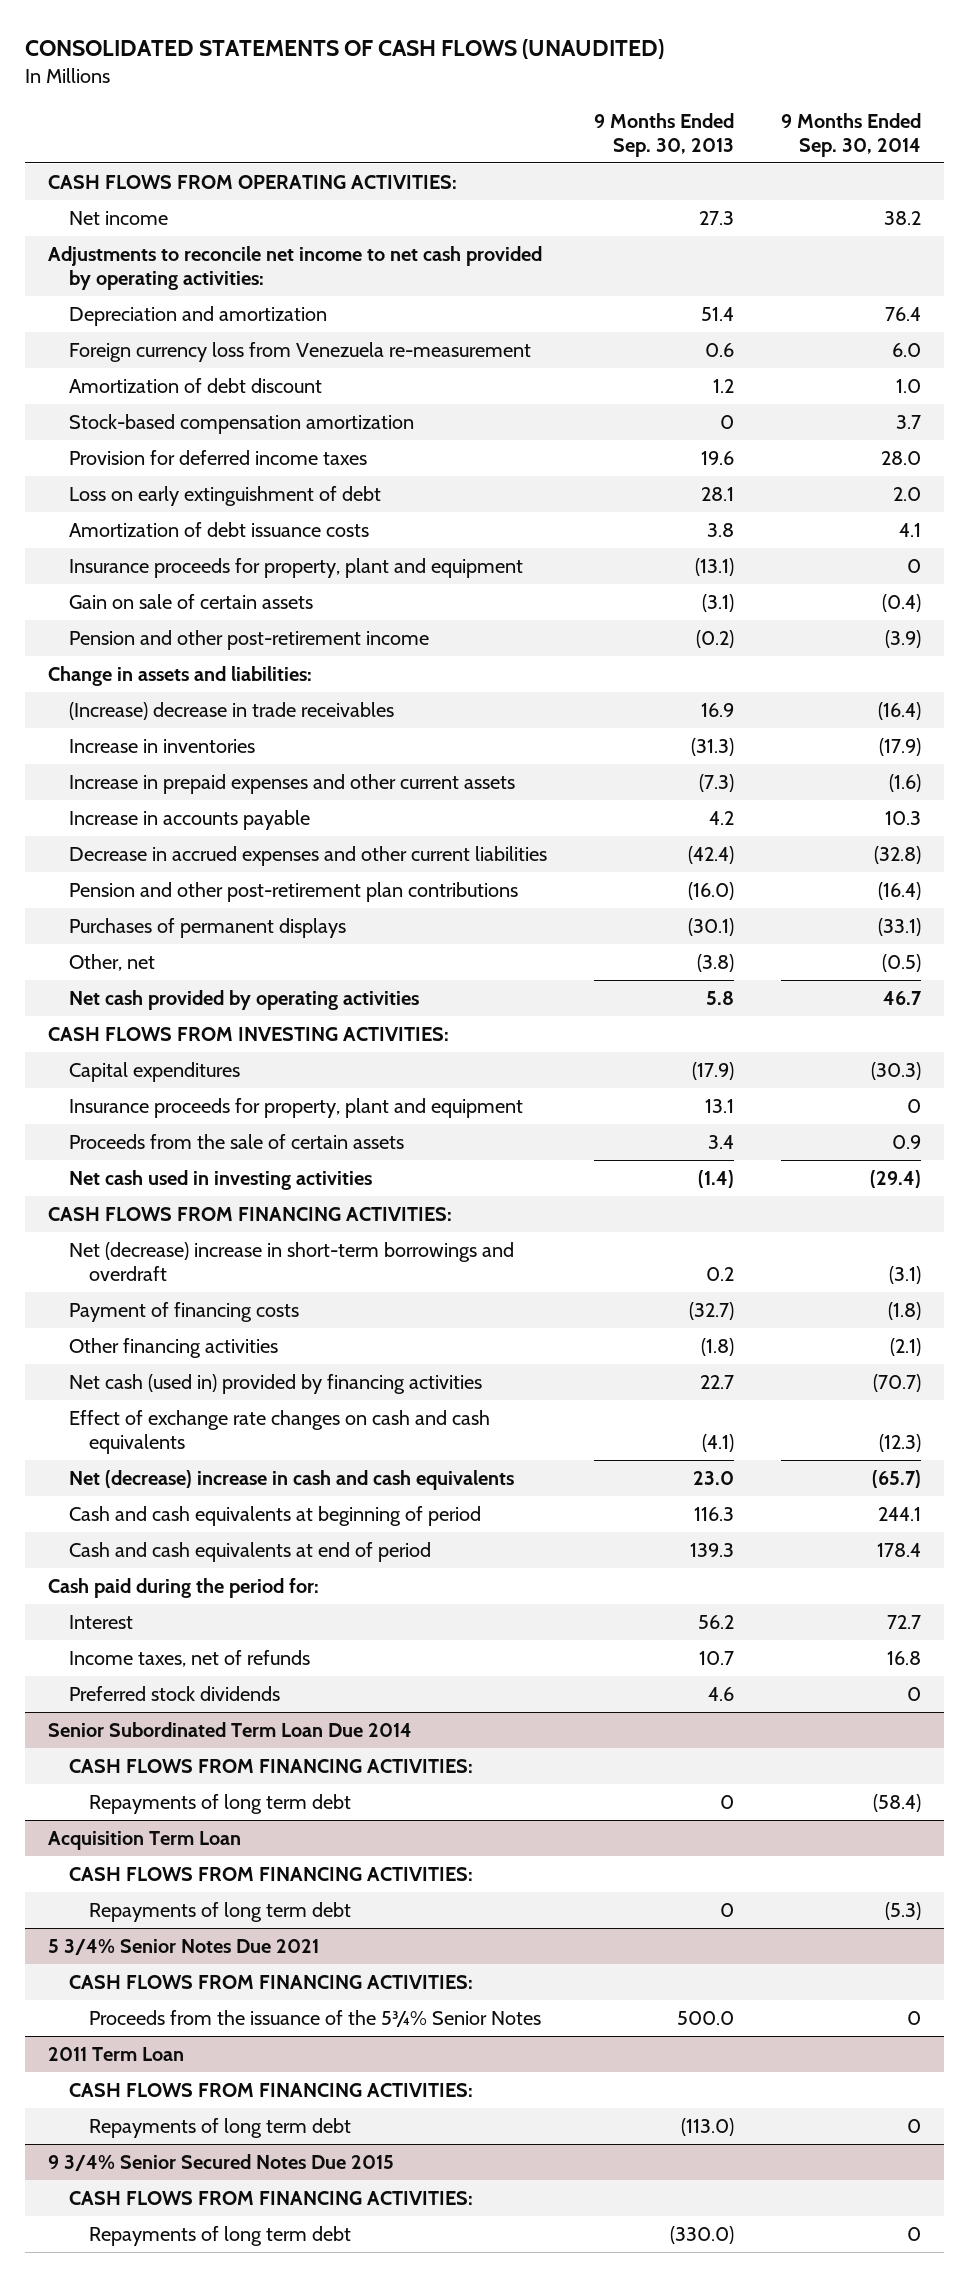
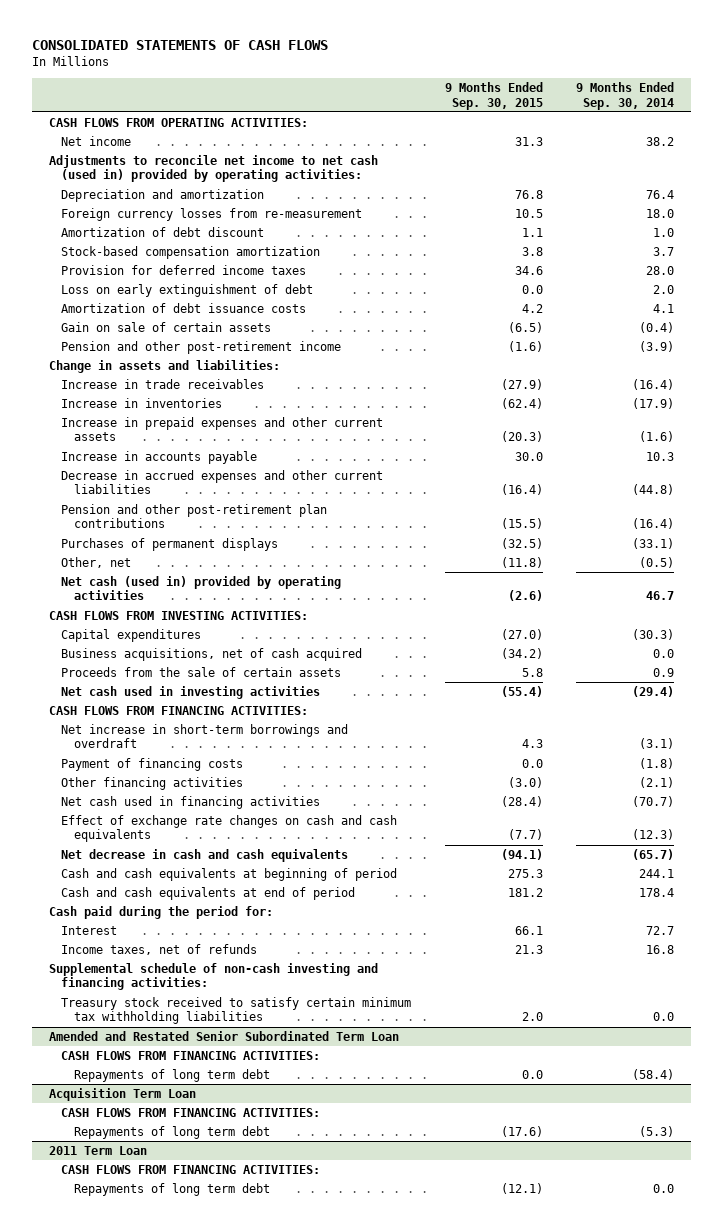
[24,38,664,59] CONSOLIDATED STATEMENTS OF CASH FLOWS (UNAUDITED) -> [31,40,328,51] CONSOLIDATED STATEMENTS OF CASH FLOWS
[593,112,734,157] 9 Months Ended Sep. 30, 2013 -> none
none -> [444,82,543,110] 9 Months Ended Sep. 30, 2015
[48,246,543,291] Adjustments to reconcile net income to net cash provided by operating activities: -> [48,155,378,183] Adjustments to reconcile net income to net cash (used in) provided by operating activities:
[68,342,531,363] Foreign currency loss from Venezuela re-measurement -> [61,208,363,222] Foreign currency losses from re-measurement
[891,343,921,358] 6.0 -> [646,209,675,219] 18.0
[68,558,523,579] Insurance proceeds for property, plant and equipment -> none
[68,702,394,721] (Increase) decrease in trade receivables -> [61,379,265,390] Increase in trade receivables
[873,846,921,865] (32.8) -> [632,484,675,496] (44.8)
[68,990,419,1011] Net cash provided by operating activities -> [61,576,342,601] Net cash (used in) provided by operating activities
[68,1098,523,1119] Insurance proceeds for property, plant and equipment -> none
none -> [61,648,363,662] Business acquisitions, net of cash acquired
[68,1242,514,1282] Net (decrease) increase in short-term borrowings and overdraft -> [61,724,349,749] Net increase in short-term borrowings and overdraft
[68,1374,482,1395] Net cash (used in) provided by financing activities -> [61,796,321,810] Net cash used in financing activities
[68,1470,514,1491] Net (decrease) increase in cash and cash equivalents -> [61,849,349,863] Net decrease in cash and cash equivalents
[68,1686,280,1702] Preferred stock dividends -> none
[48,1722,413,1738] Senior Subordinated Term Loan Due 2014 -> none
none -> [48,963,378,991] Supplemental schedule of non-cash investing and financing activities:
none -> [61,997,412,1025] Treasury stock received to satisfy certain minimum tax withholding liabilities
none -> [48,1031,399,1042] Amended and Restated Senior Subordinated Term Loan
[48,1939,320,1956] 5 3/4% Senior Notes Due 2021 -> none
[68,1975,473,1990] CASH FLOWS FROM FINANCING ACTIVITIES: -> none
[89,2010,542,2028] Proceeds from the issuance of the 5¾% Senior Notes -> none
[48,2154,395,2172] 9 3/4% Senior Secured Notes Due 2015 -> none
[68,2191,473,2206] CASH FLOWS FROM FINANCING ACTIVITIES: -> none
[89,2226,352,2247] Repayments of long term debt -> none
[906,2119,921,2134] 0 -> [653,1184,675,1194] 0.0

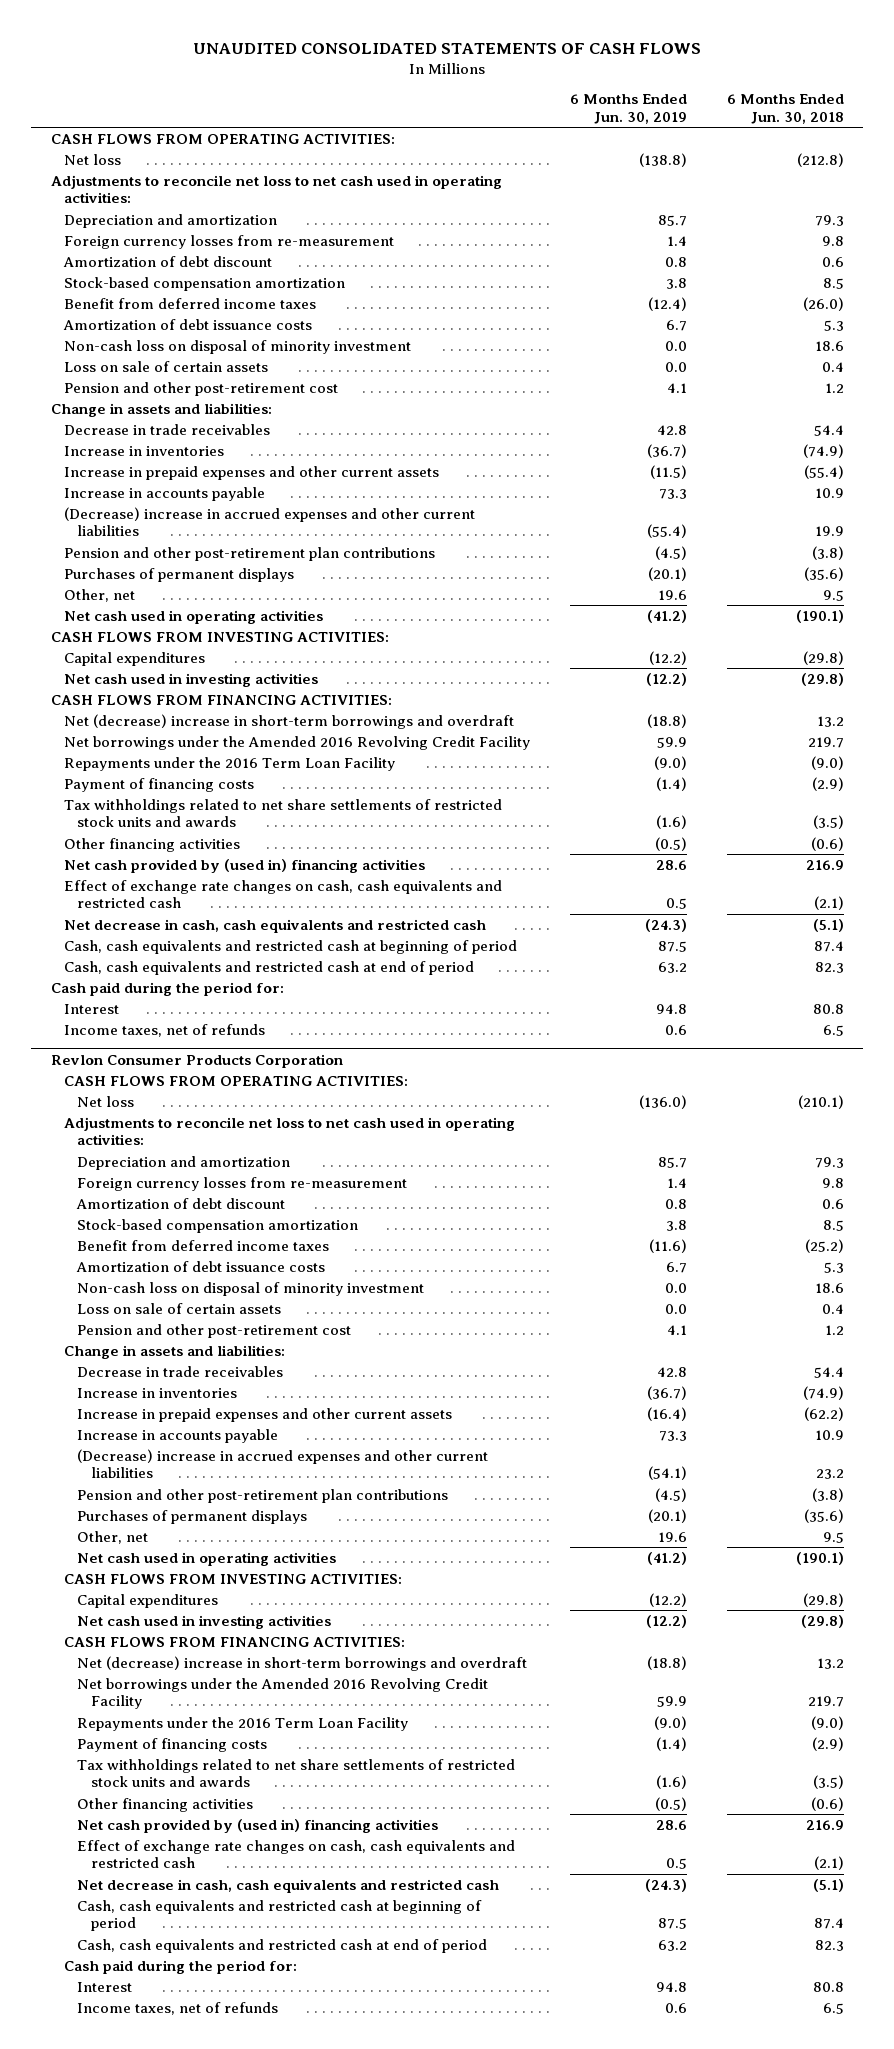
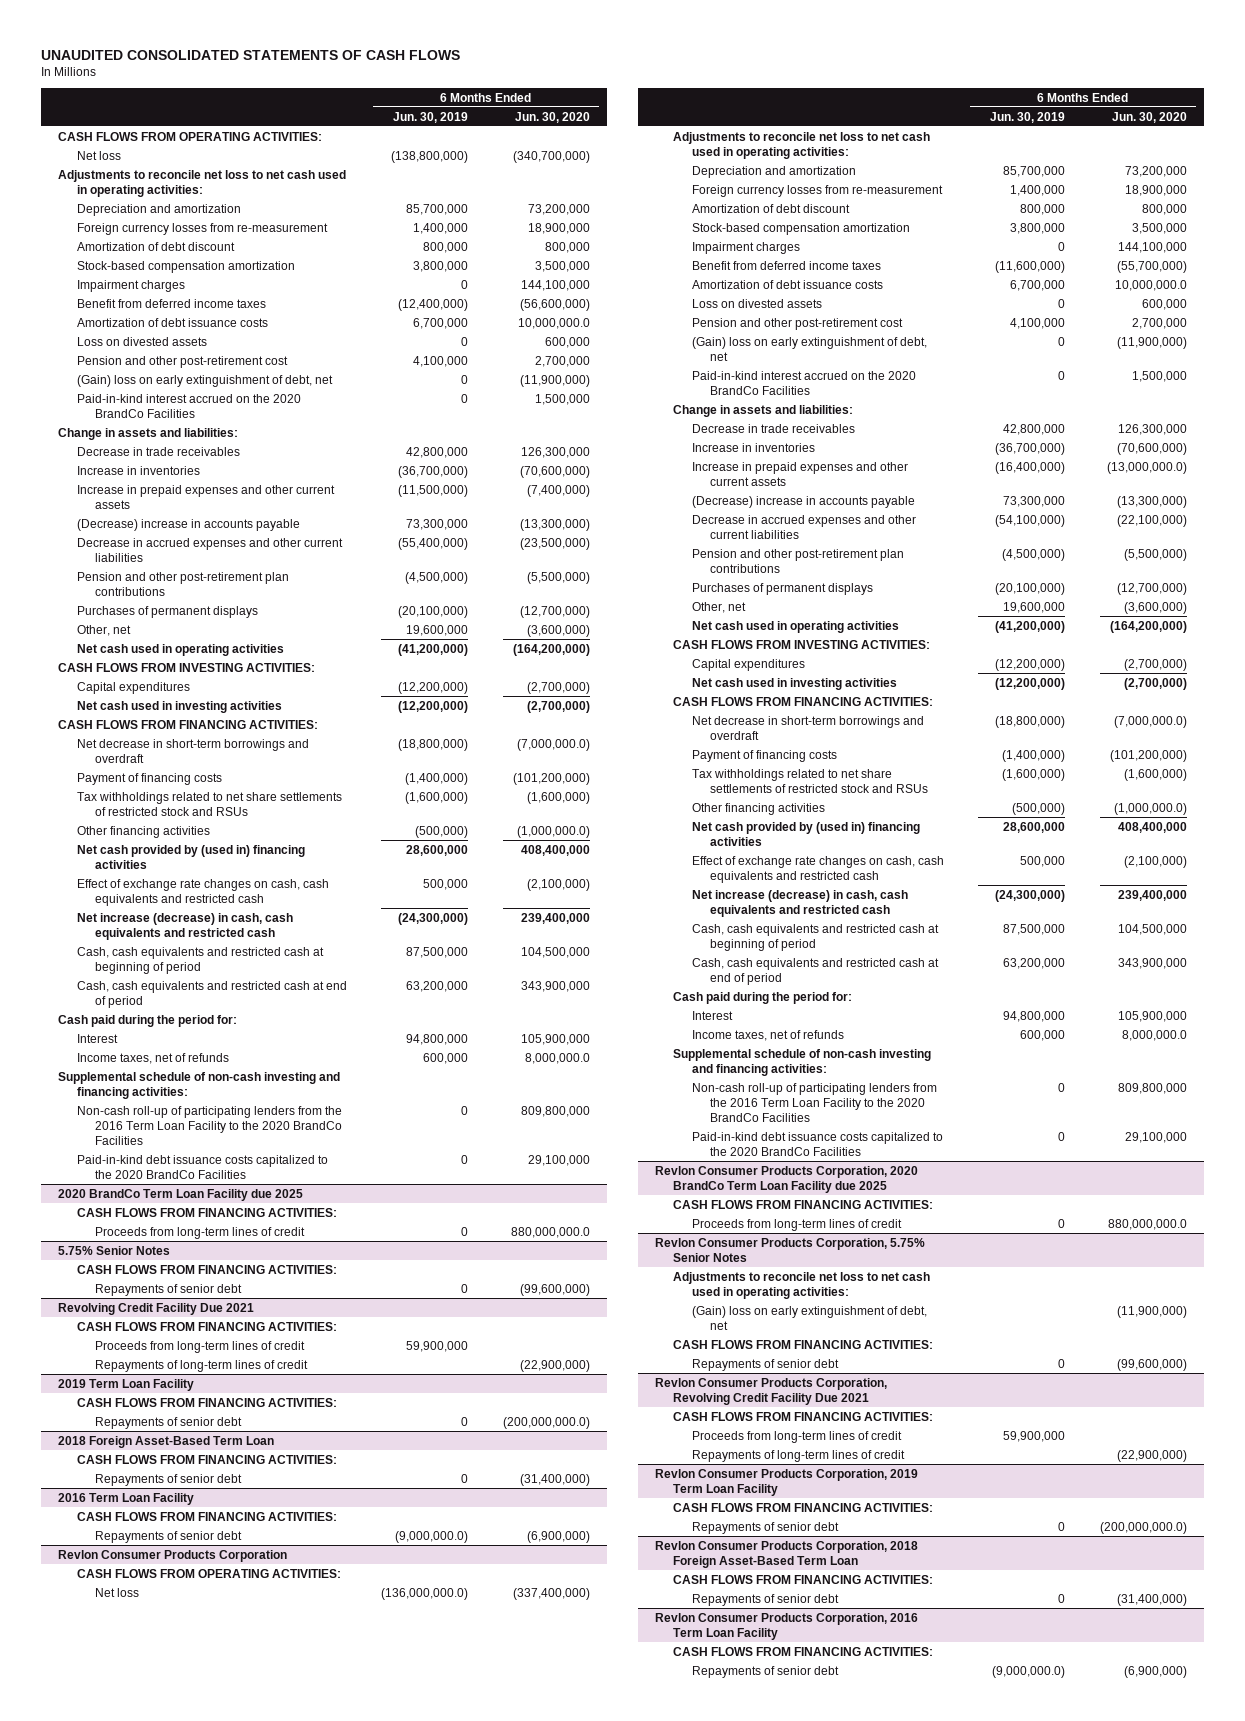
[726,94,844,124] 6 Months Ended Jun. 30, 2018 -> none
none -> [515,111,591,123] Jun. 30, 2020
[638,152,687,167] (138.8) -> [391,150,469,163] (138,800,000)
[63,339,411,354] Non-cash loss on disposal of minority investment -> none
[657,214,687,226] 85.7 -> [406,203,469,215] 85,700,000
[666,235,687,246] 1.4 -> [413,222,469,234] 1,400,000
[664,256,687,267] 0.8 -> [423,241,469,253] 800,000
[665,277,687,289] 3.8 -> [413,260,469,272] 3,800,000
none -> [76,279,185,292] Impairment charges
[647,296,687,311] (12.4) -> [398,298,469,311] (12,400,000)
[665,319,687,331] 6.7 -> [413,317,469,329] 6,700,000
[63,360,268,372] Loss on sale of certain assets -> [76,336,207,346] Loss on divested assets
[664,361,687,372] 0.0 -> [461,336,469,346] 0
[666,382,687,393] 4.1 -> [413,355,469,367] 4,100,000
none -> [76,374,333,387] (Gain) loss on early extinguishment of debt, net
none -> [76,393,301,418] Paid-in-kind interest accrued on the 2020 BrandCo Facilities
[656,424,687,435] 42.8 -> [406,446,469,458] 42,800,000
[646,443,687,458] (36.7) -> [398,465,469,478] (36,700,000)
[649,464,687,479] (11.5) -> [398,484,469,497] (11,500,000)
[63,486,265,501] Increase in accounts payable -> [76,518,300,531] (Decrease) increase in accounts payable
[658,488,687,499] 73.3 -> [406,518,469,530] 73,300,000
[63,506,475,537] (Decrease) increase in accrued expenses and other current liabilities -> [76,537,343,562] Decrease in accrued expenses and other current liabilities
[646,524,687,539] (55.4) -> [398,537,469,550] (55,400,000)
[654,545,687,560] (4.5) -> [405,571,469,584] (4,500,000)
[647,566,687,581] (20.1) -> [398,605,469,618] (20,100,000)
[657,589,687,600] 19.6 -> [406,624,469,636] 19,600,000
[646,609,687,623] (41.2) -> [398,643,469,656] (41,200,000)
[648,650,687,665] (12.2) -> [398,681,469,694] (12,200,000)
[645,672,687,686] (12.2) -> [398,700,469,713] (12,200,000)
[63,735,530,750] Net borrowings under the Amended 2016 Revolving Credit Facility -> none
[63,756,395,771] Repayments under the 2016 Term Loan Facility -> none
[63,713,514,729] Net (decrease) increase in short-term borrowings and overdraft -> [76,738,309,763] Net decrease in short-term borrowings and overdraft
[646,713,687,728] (18.8) -> [398,738,469,751] (18,800,000)
[655,776,687,791] (1.4) -> [405,772,469,785] (1,400,000)
[63,798,502,828] Tax withholdings related to net share settlements of restricted stock units and awards -> [76,791,342,816] Tax withholdings related to net share settlements of restricted stock and RSUs
[655,815,687,830] (1.6) -> [405,791,469,804] (1,600,000)
[654,836,687,851] (0.5) -> [415,825,469,838] (500,000)
[655,859,687,870] 28.6 -> [406,844,469,856] 28,600,000
[665,898,687,910] 0.5 -> [423,878,469,890] 500,000
[63,918,486,933] Net decrease in cash, cash equivalents and restricted cash -> [76,912,293,940] Net increase (decrease) in cash, cash equivalents and restricted cash
[644,918,687,932] (24.3) -> [398,912,469,925] (24,300,000)
[657,940,687,952] 87.5 -> [406,946,469,958] 87,500,000
[657,961,687,973] 63.2 -> [406,980,469,992] 63,200,000
[655,1003,687,1014] 94.8 -> [406,1033,469,1045] 94,800,000
[664,1024,687,1035] 0.6 -> [423,1052,469,1064] 600,000
none -> [58,1071,341,1099] Supplemental schedule of non-cash investing and financing activities:
none -> [76,1105,342,1145] Non-cash roll-up of participating lenders from the 2016 Term Loan Facility to the 2020 BrandCo Facilities
none -> [76,1154,328,1179] Paid-in-kind debt issuance costs capitalized to the 2020 BrandCo Facilities
none -> [58,1188,304,1201] 2020 BrandCo Term Loan Facility due 2025
none -> [76,1207,337,1217] CASH FLOWS FROM FINANCING ACTIVITIES:
none -> [94,1226,305,1239] Proceeds from long-term lines of credit
none -> [58,1245,171,1255] 5.75% Senior Notes
none -> [76,1264,337,1274] CASH FLOWS FROM FINANCING ACTIVITIES:
none -> [94,1283,242,1296] Repayments of senior debt
none -> [58,1302,255,1315] Revolving Credit Facility Due 2021
none -> [76,1321,337,1331] CASH FLOWS FROM FINANCING ACTIVITIES:
none -> [94,1340,305,1353] Proceeds from long-term lines of credit
none -> [94,1359,308,1372] Repayments of long-term lines of credit
none -> [58,1378,195,1391] 2019 Term Loan Facility
none -> [76,1397,337,1407] CASH FLOWS FROM FINANCING ACTIVITIES:
none -> [94,1416,242,1429] Repayments of senior debt
none -> [58,1435,275,1448] 2018 Foreign Asset-Based Term Loan
none -> [76,1454,337,1464] CASH FLOWS FROM FINANCING ACTIVITIES:
none -> [94,1473,242,1486] Repayments of senior debt
none -> [58,1492,195,1505] 2016 Term Loan Facility
none -> [76,1511,337,1521] CASH FLOWS FROM FINANCING ACTIVITIES:
none -> [94,1530,242,1543] Repayments of senior debt
[638,1094,687,1109] (136.0) -> [381,1587,469,1600] (136,000,000.0)
[77,1281,425,1296] Non-cash loss on disposal of minority investment -> none
[657,1156,687,1168] 85.7 -> [1003,165,1066,177] 85,700,000
[666,1177,687,1188] 1.4 -> [1010,184,1066,196] 1,400,000
[664,1198,687,1209] 0.8 -> [1020,203,1066,215] 800,000
[665,1219,687,1231] 3.8 -> [1010,222,1066,234] 3,800,000
none -> [691,241,800,254] Impairment charges
[648,1238,687,1253] (11.6) -> [995,260,1066,273] (11,600,000)
[665,1261,687,1273] 6.7 -> [1010,279,1066,291] 6,700,000
[77,1302,282,1314] Loss on sale of certain assets -> [691,298,822,308] Loss on divested assets
[664,1303,687,1314] 0.0 -> [1058,298,1066,308] 0
[666,1324,687,1335] 4.1 -> [1010,317,1066,329] 4,100,000
none -> [691,336,927,361] (Gain) loss on early extinguishment of debt, net
none -> [691,370,916,395] Paid-in-kind interest accrued on the 2020 BrandCo Facilities
[656,1366,687,1377] 42.8 -> [1003,423,1066,435] 42,800,000
[646,1385,687,1400] (36.7) -> [995,442,1066,455] (36,700,000)
[646,1406,687,1421] (16.4) -> [995,461,1066,474] (16,400,000)
[77,1428,279,1443] Increase in accounts payable -> [691,495,915,508] (Decrease) increase in accounts payable
[658,1430,687,1441] 73.3 -> [1003,495,1066,507] 73,300,000
[77,1448,489,1479] (Decrease) increase in accrued expenses and other current liabilities -> [691,514,916,539] Decrease in accrued expenses and other current liabilities
[647,1466,687,1481] (54.1) -> [995,514,1066,527] (54,100,000)
[654,1487,687,1502] (4.5) -> [1002,548,1066,561] (4,500,000)
[647,1508,687,1523] (20.1) -> [995,582,1066,595] (20,100,000)
[657,1531,687,1542] 19.6 -> [1003,601,1066,613] 19,600,000
[646,1551,687,1565] (41.2) -> [995,620,1066,633] (41,200,000)
[648,1592,687,1607] (12.2) -> [995,658,1066,671] (12,200,000)
[645,1614,687,1628] (12.2) -> [995,677,1066,690] (12,200,000)
[77,1677,489,1710] Net borrowings under the Amended 2016 Revolving Credit Facility -> none
[77,1716,409,1731] Repayments under the 2016 Term Loan Facility -> none
[77,1655,528,1671] Net (decrease) increase in short-term borrowings and overdraft -> [691,715,924,740] Net decrease in short-term borrowings and overdraft
[646,1655,687,1670] (18.8) -> [995,715,1066,728] (18,800,000)
[655,1736,687,1751] (1.4) -> [1002,749,1066,762] (1,400,000)
[77,1758,516,1788] Tax withholdings related to net share settlements of restricted stock units and awards -> [691,768,928,793] Tax withholdings related to net share settlements of restricted stock and RSUs
[655,1775,687,1790] (1.6) -> [1002,768,1066,781] (1,600,000)
[654,1796,687,1811] (0.5) -> [1012,802,1066,815] (500,000)
[655,1819,687,1830] 28.6 -> [1003,821,1066,833] 28,600,000
[665,1858,687,1870] 0.5 -> [1020,855,1066,867] 500,000
[77,1878,500,1893] Net decrease in cash, cash equivalents and restricted cash -> [691,889,908,917] Net increase (decrease) in cash, cash equivalents and restricted cash
[644,1878,687,1892] (24.3) -> [995,889,1066,902] (24,300,000)
[657,1918,687,1930] 87.5 -> [1003,923,1066,935] 87,500,000
[657,1939,687,1951] 63.2 -> [1003,957,1066,969] 63,200,000
[655,1981,687,1992] 94.8 -> [1003,1010,1066,1022] 94,800,000
[664,2002,687,2013] 0.6 -> [1020,1029,1066,1041] 600,000
none -> [673,1048,932,1076] Supplemental schedule of non-cash investing and financing activities:
none -> [691,1082,937,1122] Non-cash roll-up of participating lenders from the 2016 Term Loan Facility to the 2020 BrandCo Facilities
none -> [691,1131,943,1156] Paid-in-kind debt issuance costs capitalized to the 2020 BrandCo Facilities
none -> [654,1165,918,1193] Revlon Consumer Products Corporation, 2020 BrandCo Term Loan Facility due 2025
none -> [673,1199,934,1209] CASH FLOWS FROM FINANCING ACTIVITIES:
none -> [691,1218,902,1231] Proceeds from long-term lines of credit
none -> [654,1237,925,1262] Revlon Consumer Products Corporation, 5.75% Senior Notes
none -> [673,1271,931,1299] Adjustments to reconcile net loss to net cash used in operating activities:
none -> [691,1305,927,1330] (Gain) loss on early extinguishment of debt, net
none -> [673,1339,934,1349] CASH FLOWS FROM FINANCING ACTIVITIES:
none -> [691,1358,839,1371] Repayments of senior debt
none -> [654,1377,887,1405] Revlon Consumer Products Corporation, Revolving Credit Facility Due 2021
none -> [673,1411,934,1421] CASH FLOWS FROM FINANCING ACTIVITIES:
none -> [691,1430,902,1443] Proceeds from long-term lines of credit
none -> [691,1449,905,1462] Repayments of long-term lines of credit
none -> [654,1468,918,1496] Revlon Consumer Products Corporation, 2019 Term Loan Facility
none -> [673,1502,934,1512] CASH FLOWS FROM FINANCING ACTIVITIES:
none -> [691,1521,839,1534] Repayments of senior debt
none -> [654,1540,918,1568] Revlon Consumer Products Corporation, 2018 Foreign Asset-Based Term Loan
none -> [673,1574,934,1584] CASH FLOWS FROM FINANCING ACTIVITIES:
none -> [691,1593,839,1606] Repayments of senior debt
none -> [654,1612,918,1640] Revlon Consumer Products Corporation, 2016 Term Loan Facility
none -> [673,1646,934,1656] CASH FLOWS FROM FINANCING ACTIVITIES:
none -> [691,1665,839,1678] Repayments of senior debt

